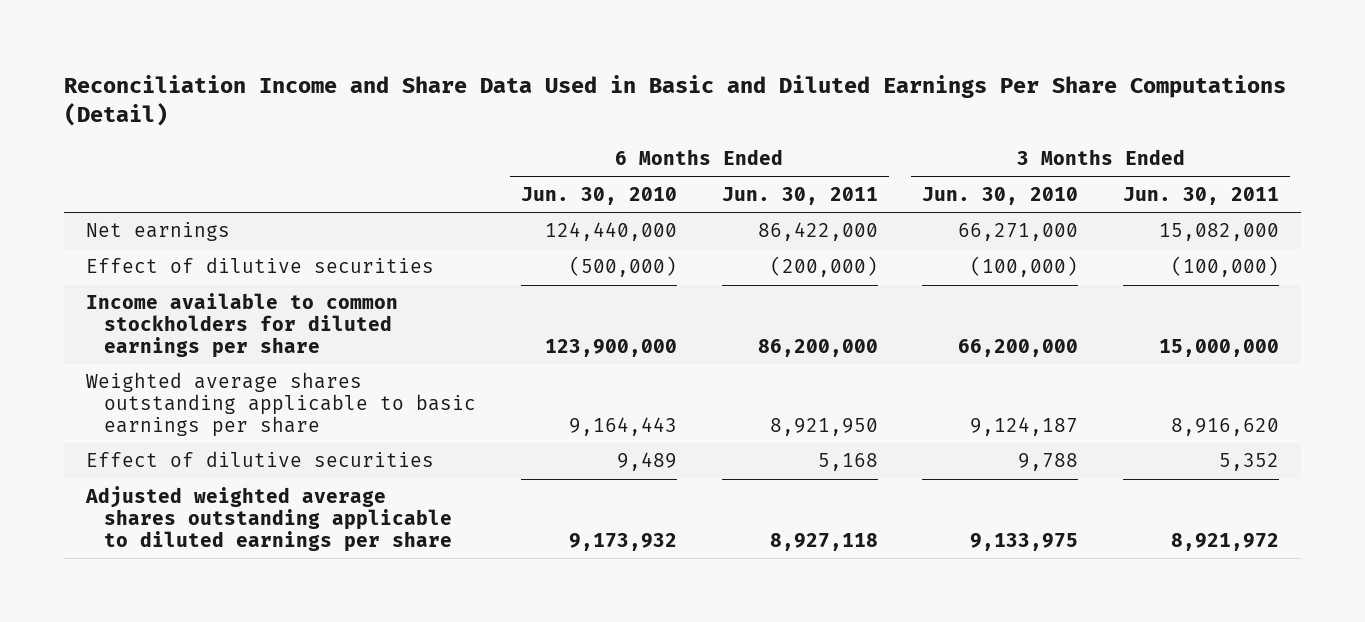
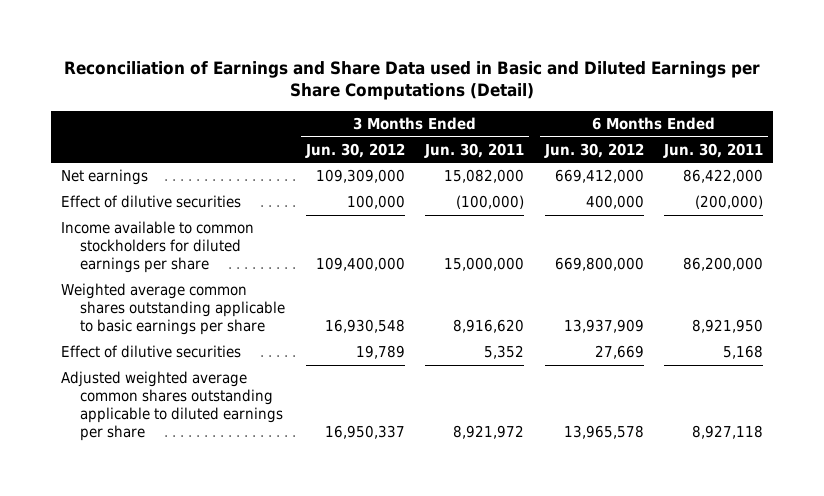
[63,74,1286,127] Reconciliation Income and Share Data Used in Basic and Diluted Earnings Per Share Computations (Detail) -> [64,60,761,101] Reconciliation of Earnings and Share Data used in Basic and Diluted Earnings per Share Computations (Detail)
[521,187,678,206] Jun. 30, 2010 -> none
[922,187,1079,206] Jun. 30, 2010 -> none
none -> [304,142,405,158] Jun. 30, 2012
none -> [543,142,644,158] Jun. 30, 2012
[86,372,477,438] Weighted average shares outstanding applicable to basic earnings per share -> [61,283,286,336] Weighted average common shares outstanding applicable to basic earnings per share
[85,486,453,553] Adjusted weighted average shares outstanding applicable to diluted earnings per share -> [61,371,284,442] Adjusted weighted average common shares outstanding applicable to diluted earnings per share

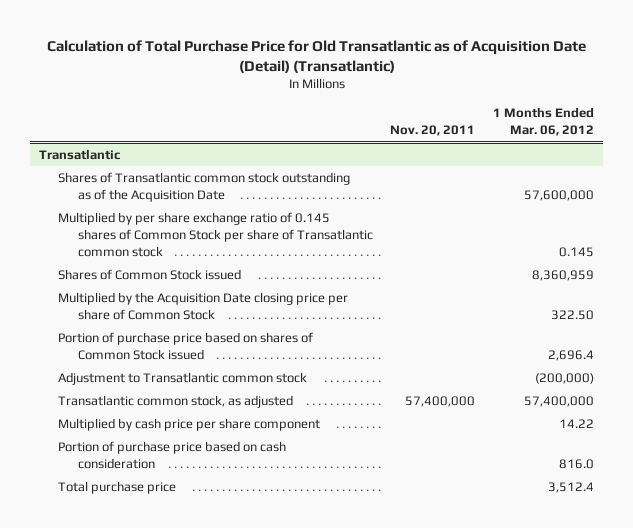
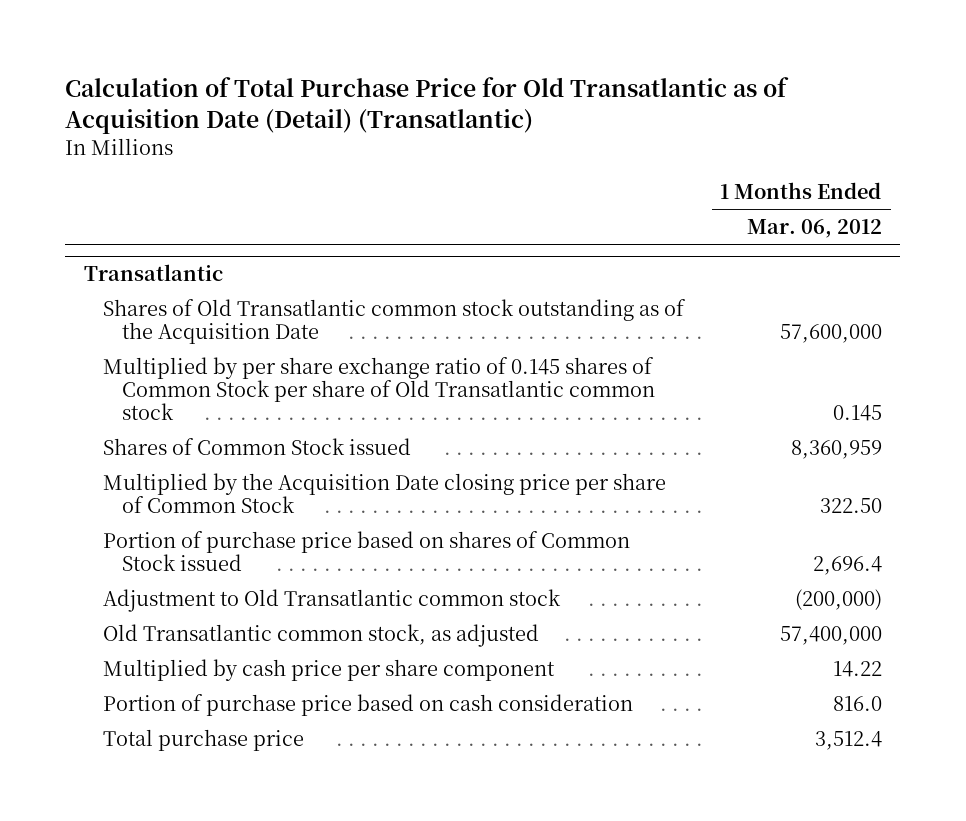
[390,125,476,137] Nov. 20, 2011 -> none
[58,171,351,202] Shares of Transatlantic common stock outstanding as of the Acquisition Date -> [103,298,687,344] Shares of Old Transatlantic common stock outstanding as of the Acquisition Date
[58,211,373,257] Multiplied by per share exchange ratio of 0.145 shares of Common Stock per share of Transatlantic common stock -> [103,356,656,420] Multiplied by per share exchange ratio of 0.145 shares of Common Stock per share of Old Transatlantic common stock
[58,371,308,385] Adjustment to Transatlantic common stock -> [103,588,562,612] Adjustment to Old Transatlantic common stock
[58,394,294,408] Transatlantic common stock, as adjusted -> [103,623,540,647] Old Transatlantic common stock, as adjusted

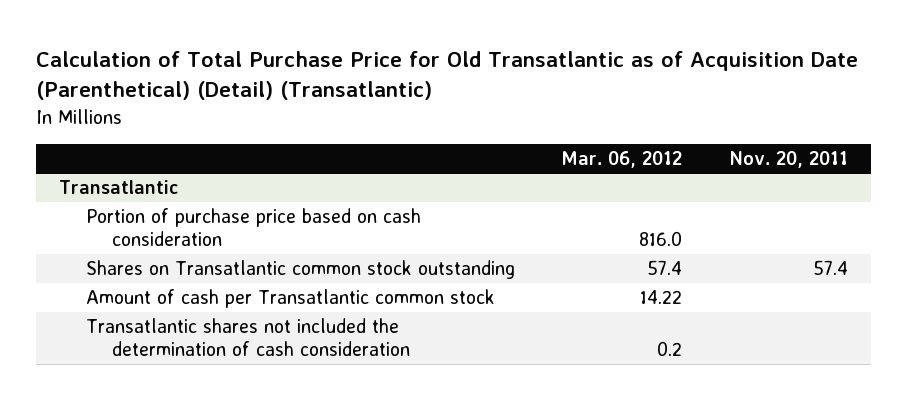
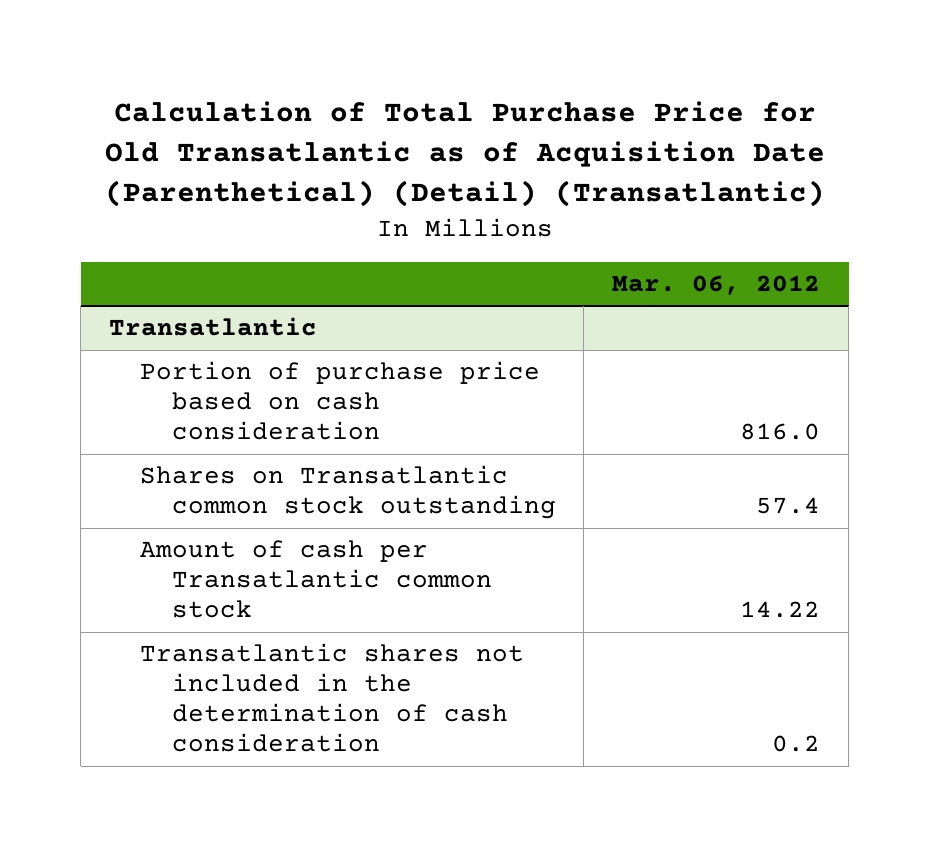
[729,150,849,168] Nov. 20, 2011 -> none
[85,318,410,357] Transatlantic shares not included the determination of cash consideration -> [140,643,525,753] Transatlantic shares not included in the determination of cash consideration

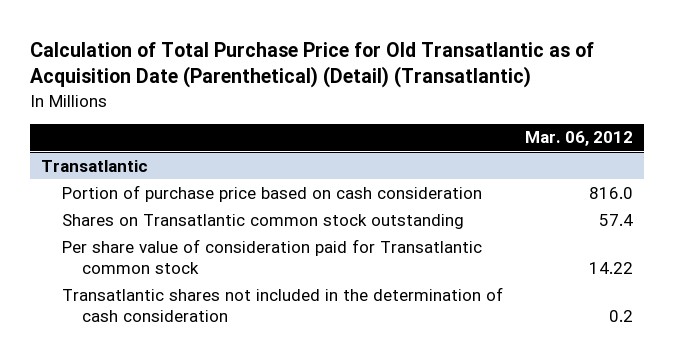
[140,540,492,619] Amount of cash per Transatlantic common stock -> [61,238,482,274] Per share value of consideration paid for Transatlantic common stock

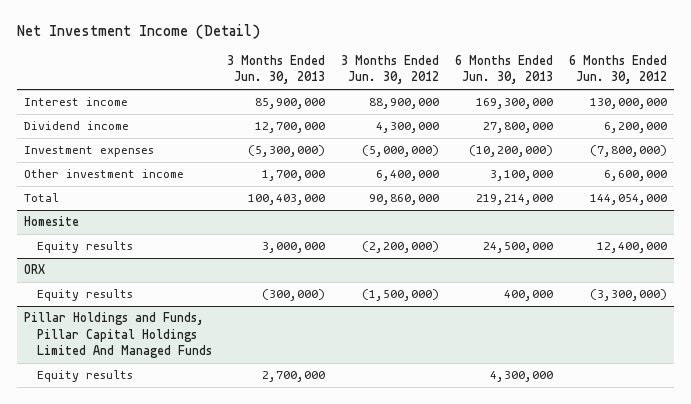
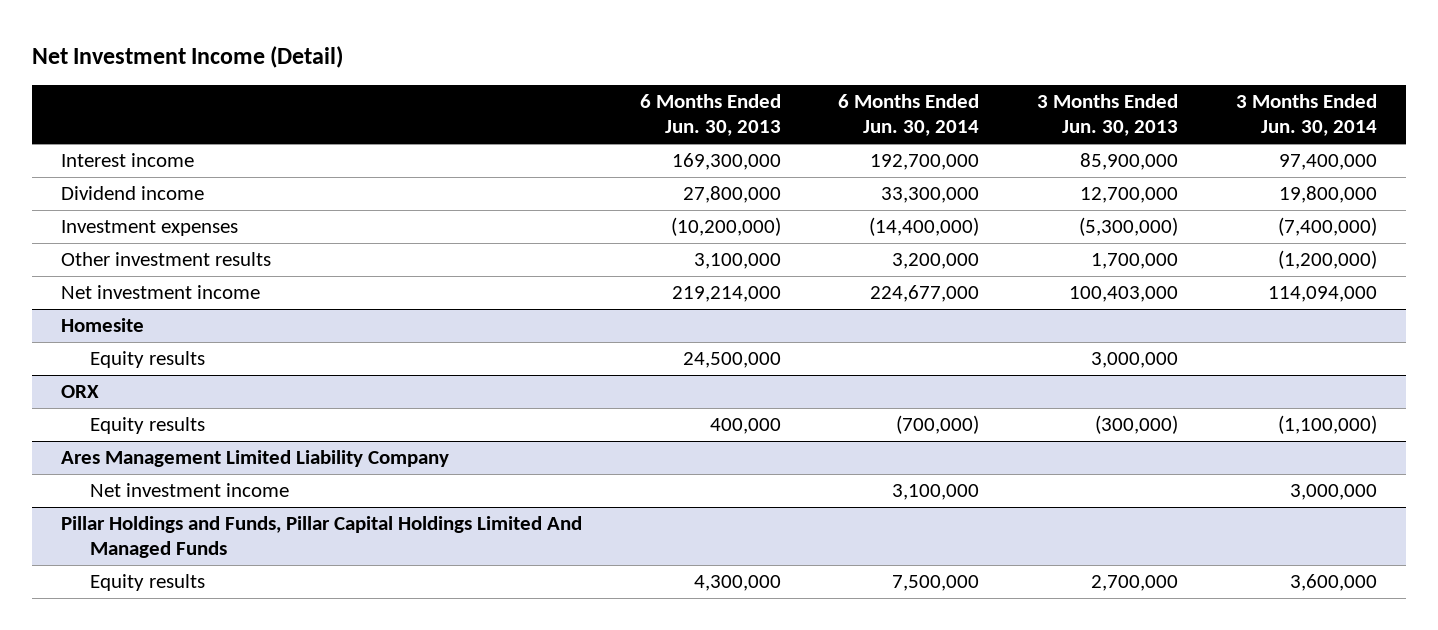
[341,55,440,85] 3 Months Ended Jun. 30, 2012 -> none
[568,55,667,85] 6 Months Ended Jun. 30, 2012 -> none
none -> [838,94,980,137] 6 Months Ended Jun. 30, 2014
none -> [1235,94,1377,137] 3 Months Ended Jun. 30, 2014
[24,169,185,179] Other investment income -> [60,252,271,267] Other investment results
[24,193,60,203] Total -> [60,285,260,300] Net investment income
none -> [60,450,449,468] Ares Management Limited Liability Company
none -> [89,483,289,498] Net investment income

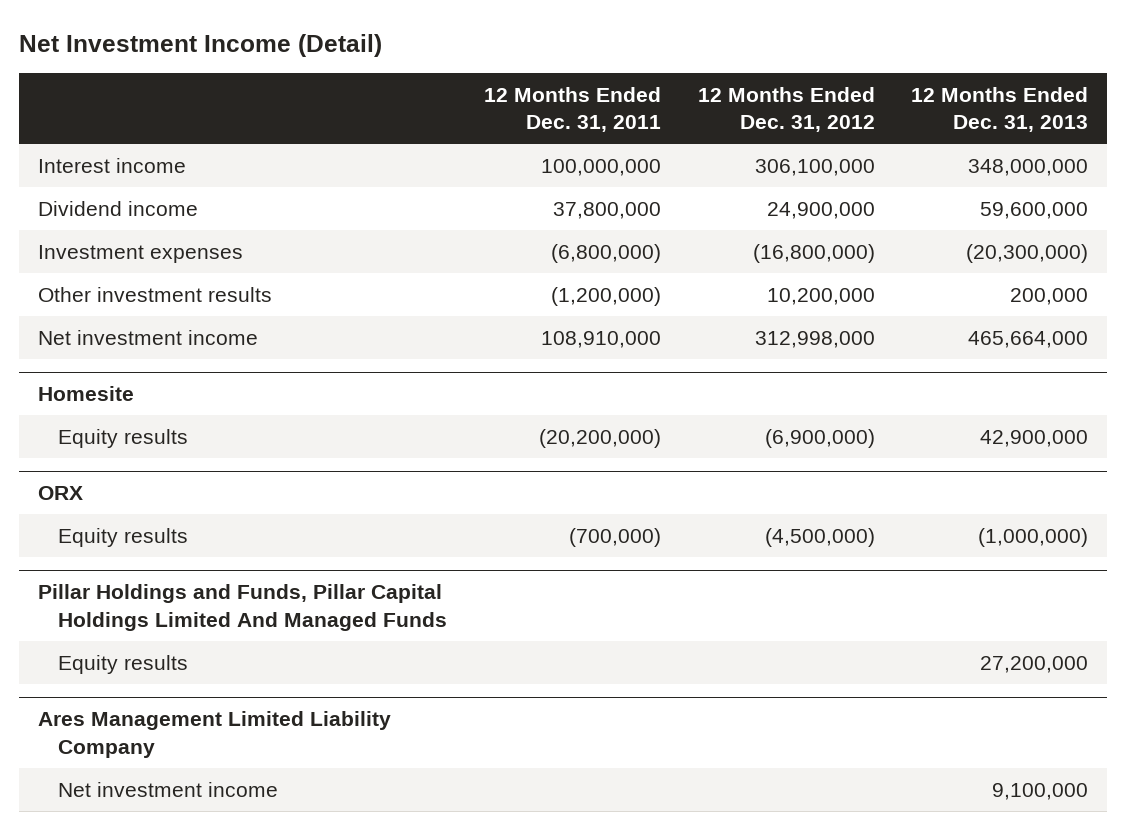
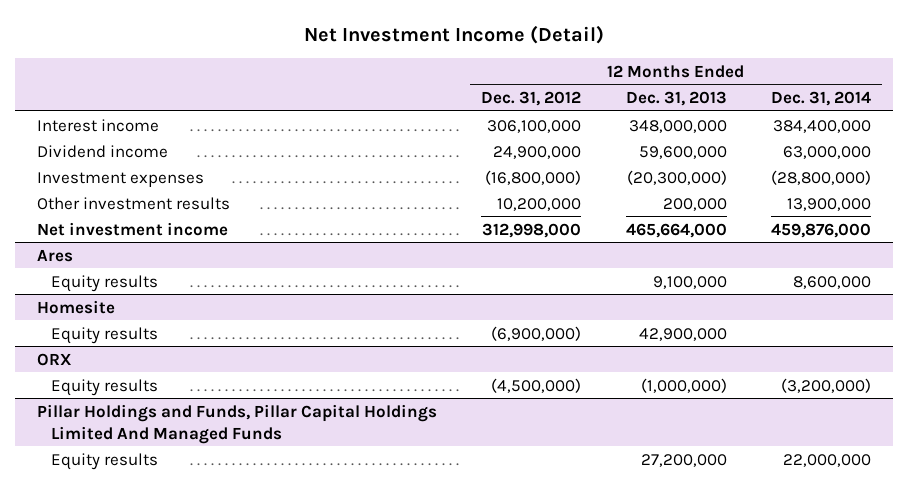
[484,87,662,133] 12 Months Ended Dec. 31, 2011 -> none
none -> [770,91,871,107] Dec. 31, 2014
none -> [36,248,73,262] Ares
none -> [50,274,158,292] Equity results
[37,711,391,758] Ares Management Limited Liability Company -> none
[58,781,279,797] Net investment income -> none

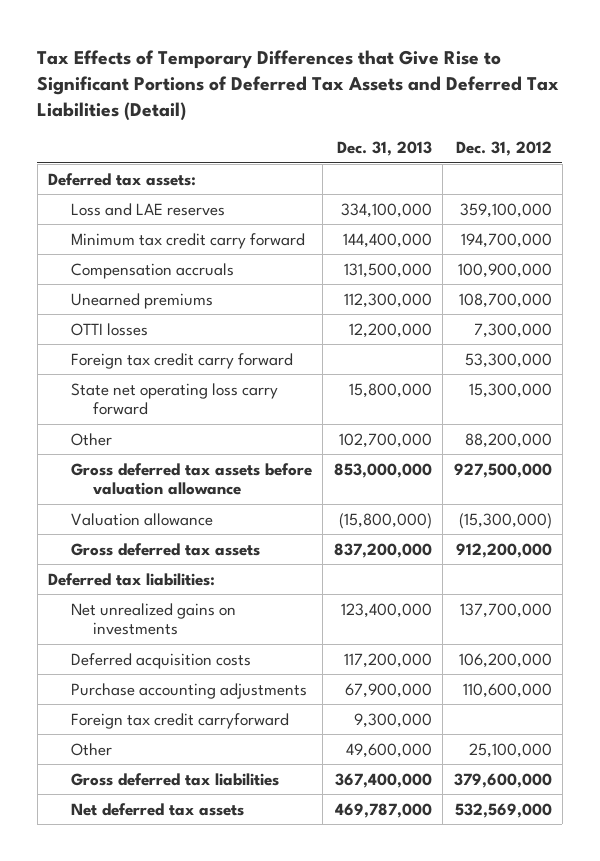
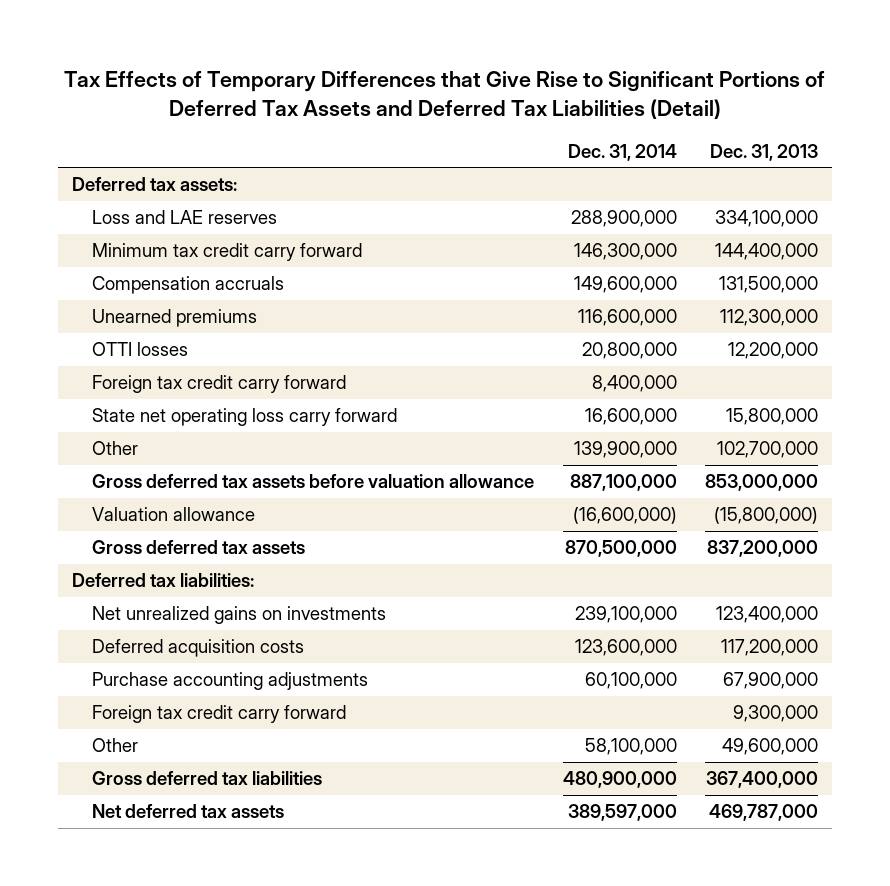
[455,141,552,157] Dec. 31, 2012 -> none
none -> [567,143,677,161] Dec. 31, 2014
[70,712,289,729] Foreign tax credit carryforward -> [92,705,347,724] Foreign tax credit carry forward

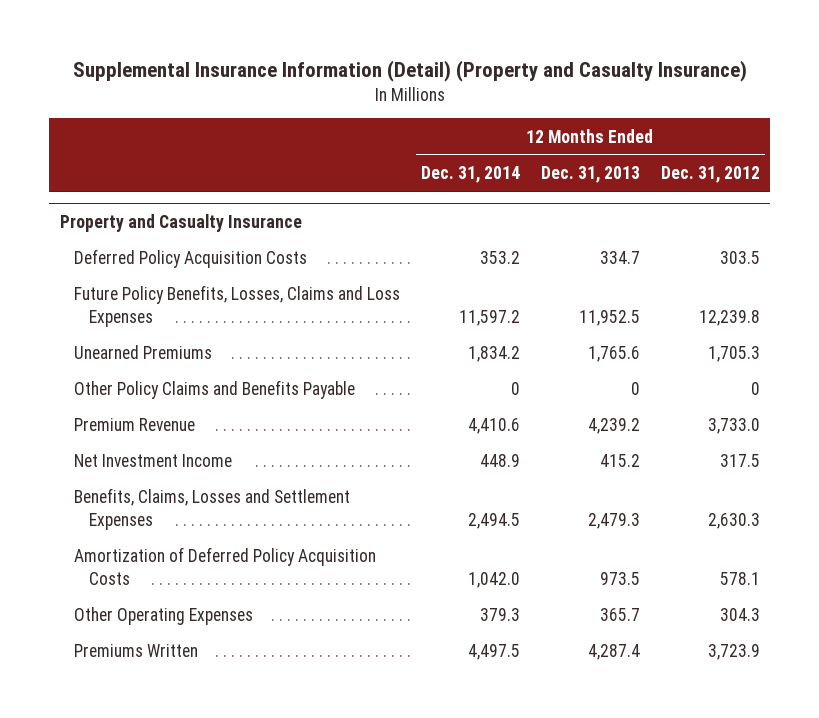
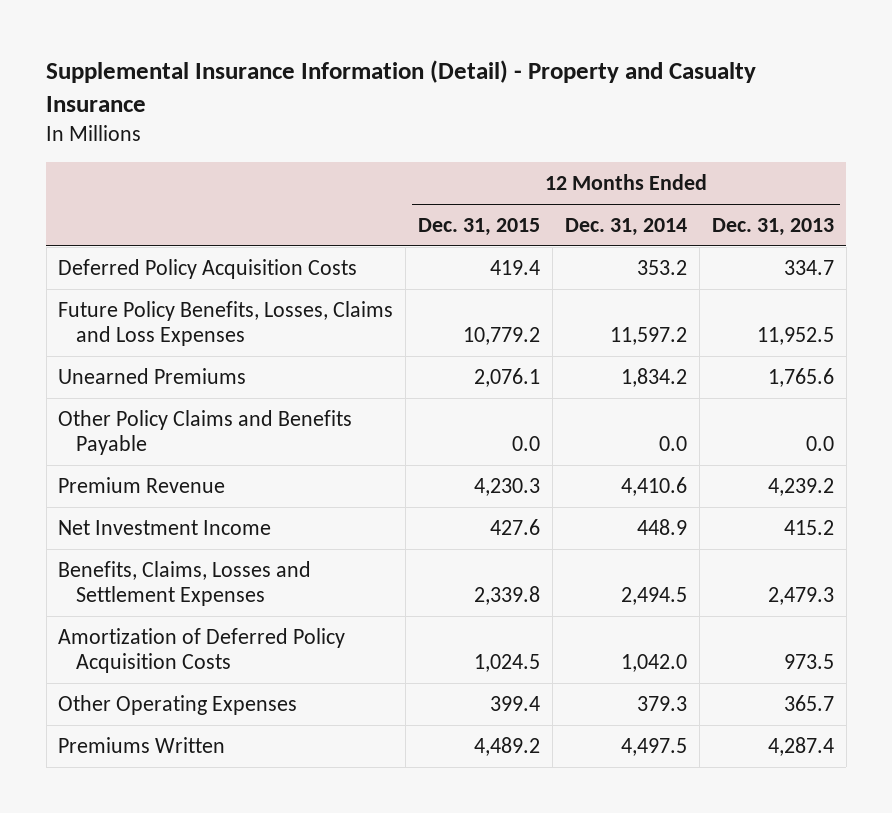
[72,59,747,82] Supplemental Insurance Information (Detail) (Property and Casualty Insurance) -> [46,60,757,113] Supplemental Insurance Information (Detail) - Property and Casualty Insurance
[660,166,760,184] Dec. 31, 2012 -> none
none -> [418,217,541,236] Dec. 31, 2015
[59,213,302,232] Property and Casualty Insurance -> none
[510,382,520,396] 0 -> [658,436,687,452] 0.0
[630,382,640,396] 0 -> [805,436,834,452] 0.0

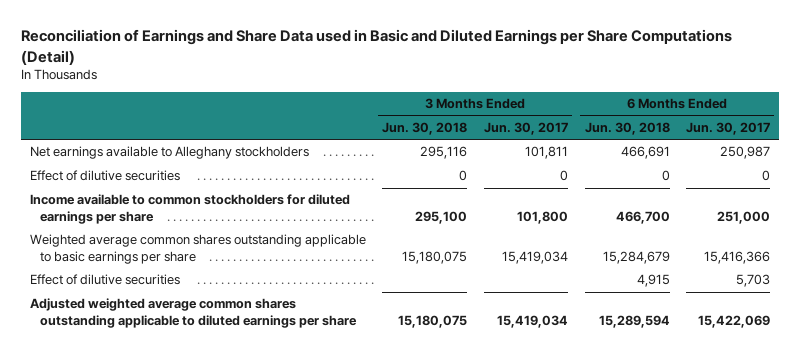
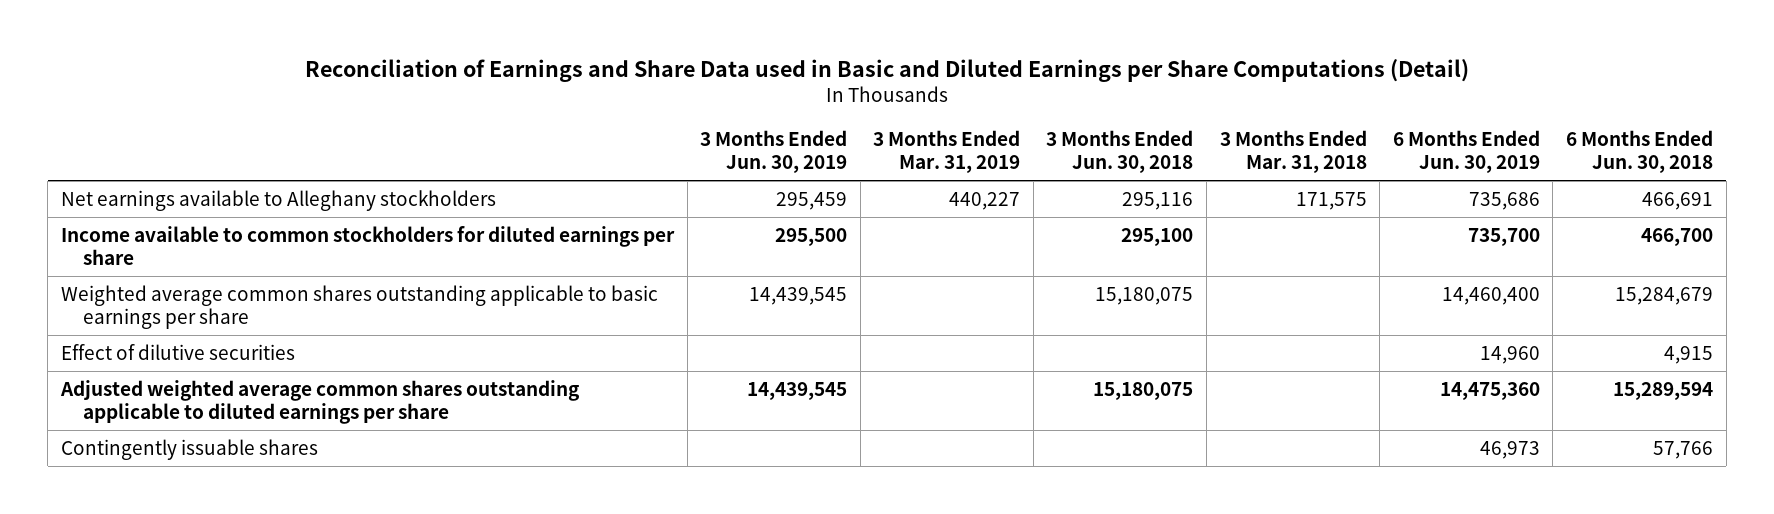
[483,122,568,136] Jun. 30, 2017 -> none
[686,122,771,136] Jun. 30, 2017 -> none
none -> [700,130,848,173] 3 Months Ended Jun. 30, 2019
none -> [873,130,1021,173] 3 Months Ended Mar. 31, 2019
none -> [1219,130,1367,173] 3 Months Ended Mar. 31, 2018
none -> [1392,130,1540,173] 6 Months Ended Jun. 30, 2019
[29,170,180,182] Effect of dilutive securities -> none
none -> [60,439,318,461] Contingently issuable shares

